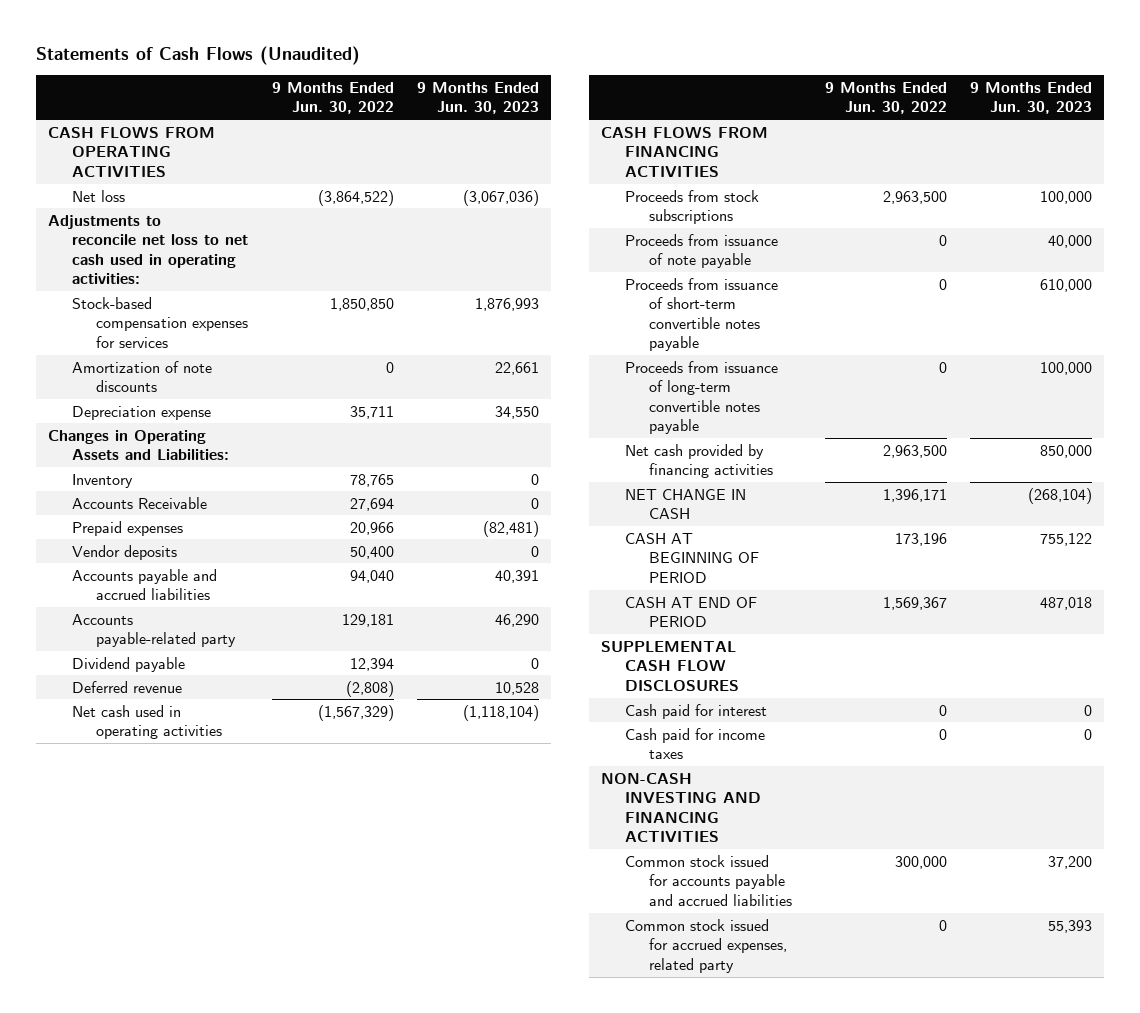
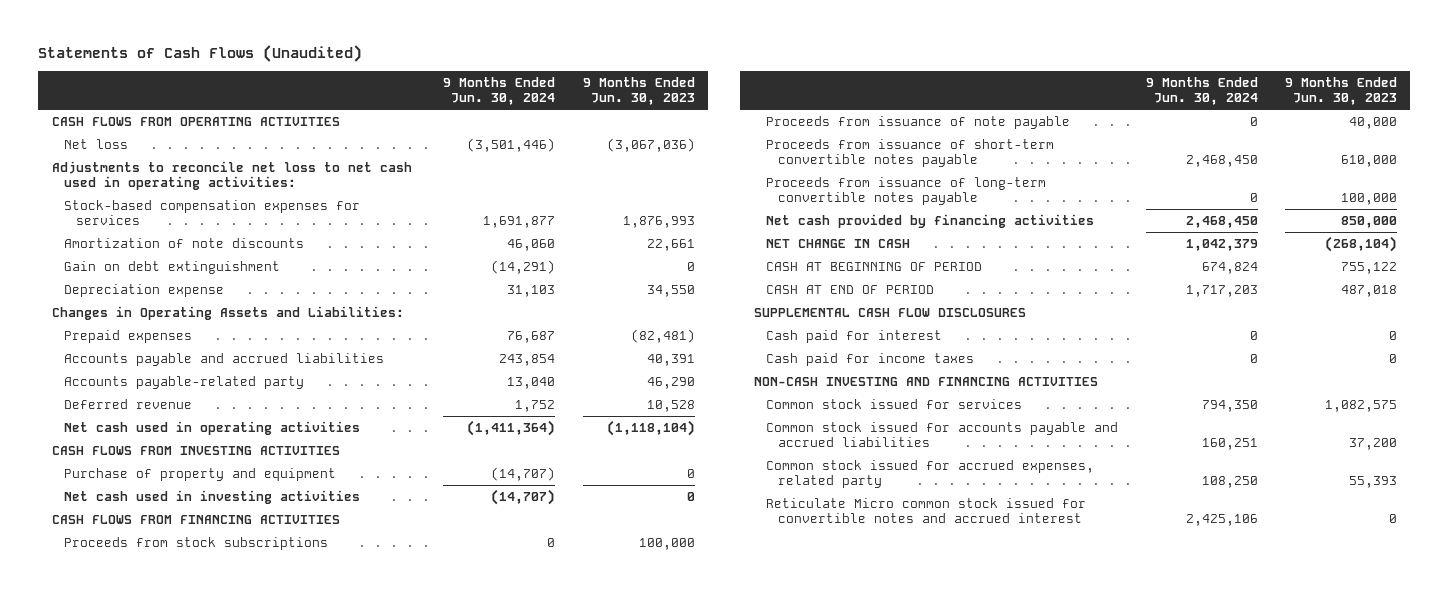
[271,81,394,115] 9 Months Ended Jun. 30, 2022 -> none
none -> [443,76,556,106] 9 Months Ended Jun. 30, 2024
none -> [64,260,281,274] Gain on debt extinguishment
[71,473,133,488] Inventory -> none
[71,496,207,509] Accounts Receivable -> none
[71,544,177,560] Vendor deposits -> none
[71,656,185,672] Dividend payable -> none
none -> [52,445,341,455] CASH FLOWS FROM INVESTING ACTIVITIES
none -> [64,467,337,481] Purchase of property and equipment
none -> [64,489,361,504] Net cash used in investing activities
none -> [766,398,1023,409] Common stock issued for services
none -> [766,497,1087,524] Reticulate Micro common stock issued for convertible notes and accrued interest

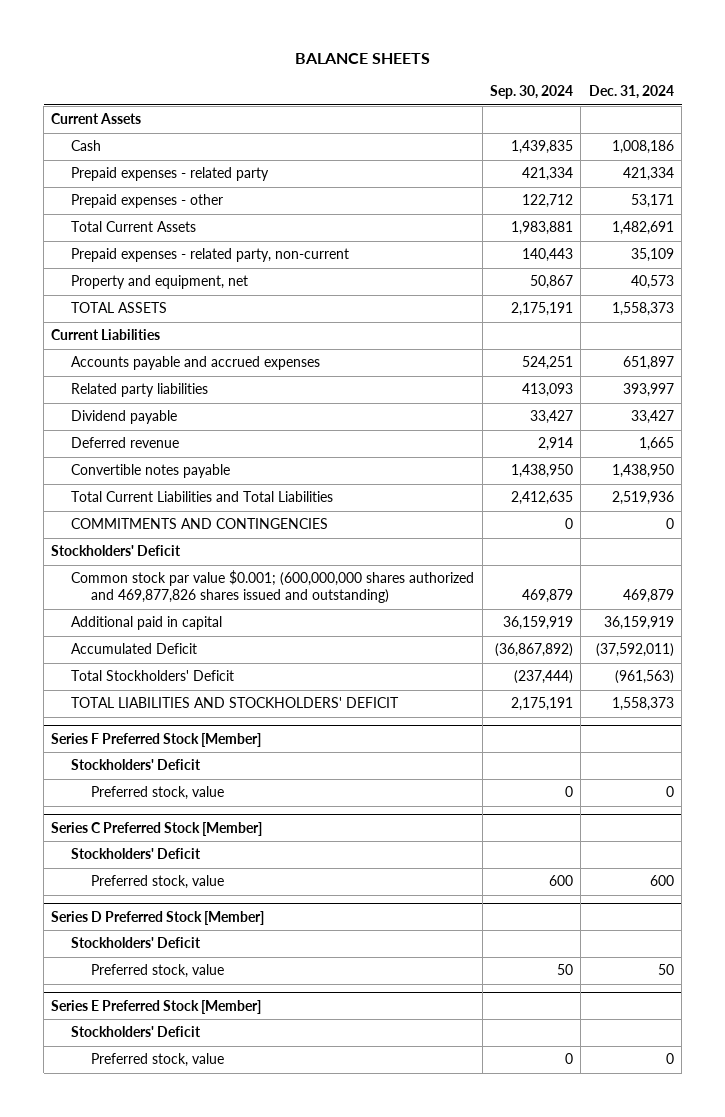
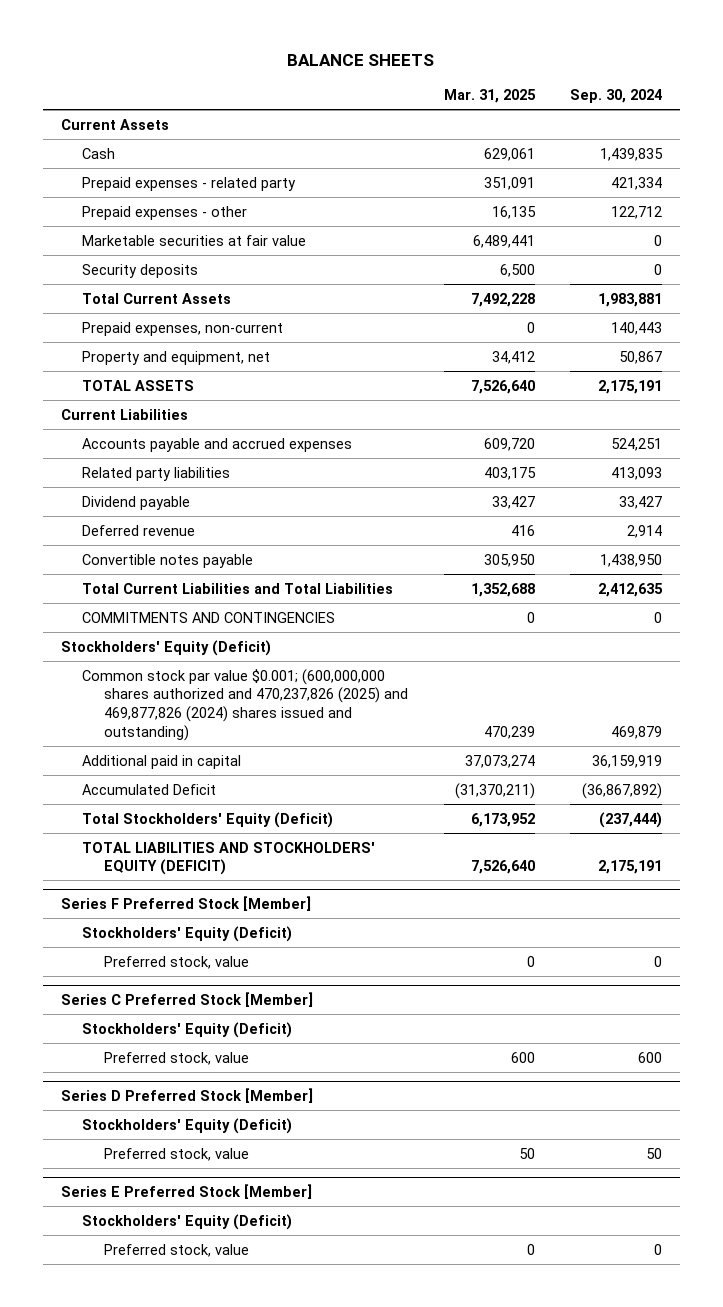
[588,85,674,100] Dec. 31, 2024 -> none
none -> [443,89,536,104] Mar. 31, 2025
none -> [82,234,307,246] Marketable securities at fair value
none -> [82,263,199,278] Security deposits
[71,248,350,263] Prepaid expenses - related party, non-current -> [82,321,284,336] Prepaid expenses, non-current
[51,545,182,557] Stockholders' Deficit -> [60,639,271,656] Stockholders' Equity (Deficit)
[71,570,475,603] Common stock par value $0.001; (600,000,000 shares authorized and 469,877,826 shares issued and outstanding) -> [82,668,409,741] Common stock par value $0.001; (600,000,000 shares authorized and 470,237,826 (2025) and 469,877,826 (2024) shares issued and outstanding)
[71,670,235,682] Total Stockholders' Deficit -> [82,811,334,828] Total Stockholders' Equity (Deficit)
[71,697,400,709] TOTAL LIABILITIES AND STOCKHOLDERS' DEFICIT -> [82,841,376,876] TOTAL LIABILITIES AND STOCKHOLDERS' EQUITY (DEFICIT)
[71,759,202,771] Stockholders' Deficit -> [82,925,293,942] Stockholders' Equity (Deficit)
[71,848,202,860] Stockholders' Deficit -> [82,1021,293,1038] Stockholders' Equity (Deficit)
[71,937,202,949] Stockholders' Deficit -> [82,1117,293,1134] Stockholders' Equity (Deficit)
[71,1026,202,1038] Stockholders' Deficit -> [82,1213,293,1230] Stockholders' Equity (Deficit)

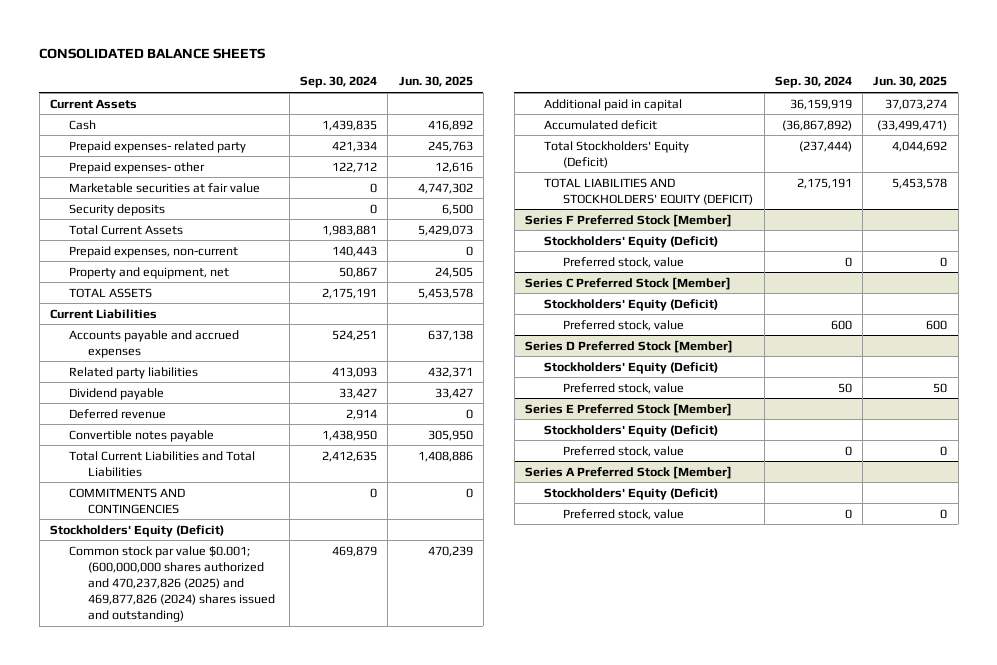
[287,53,435,66] BALANCE SHEETS -> [39,48,266,60] CONSOLIDATED BALANCE SHEETS
[443,89,536,104] Mar. 31, 2025 -> none
none -> [398,76,473,88] Jun. 30, 2025
[82,176,297,191] Prepaid expenses - related party -> [69,140,247,153] Prepaid expenses- related party
[82,205,248,220] Prepaid expenses - other -> [69,161,206,174] Prepaid expenses- other
[82,783,217,795] Accumulated Deficit -> [544,119,658,130] Accumulated deficit
none -> [524,465,732,479] Series A Preferred Stock [Member]
none -> [544,487,719,500] Stockholders' Equity (Deficit)
none -> [563,508,685,520] Preferred stock, value

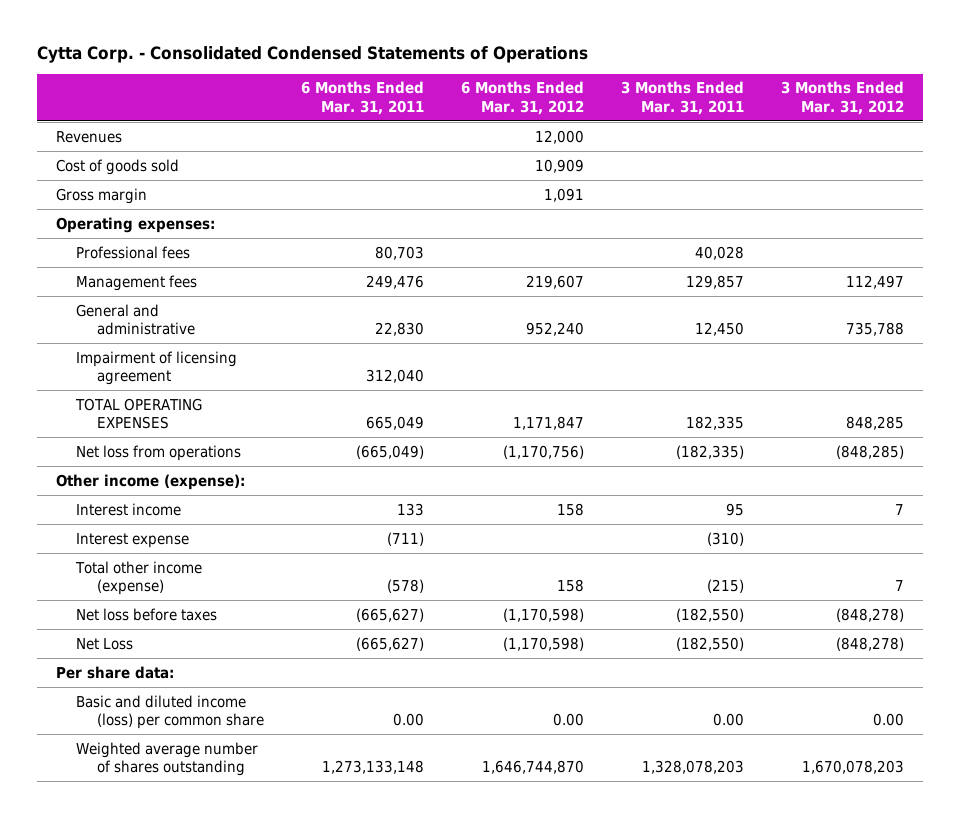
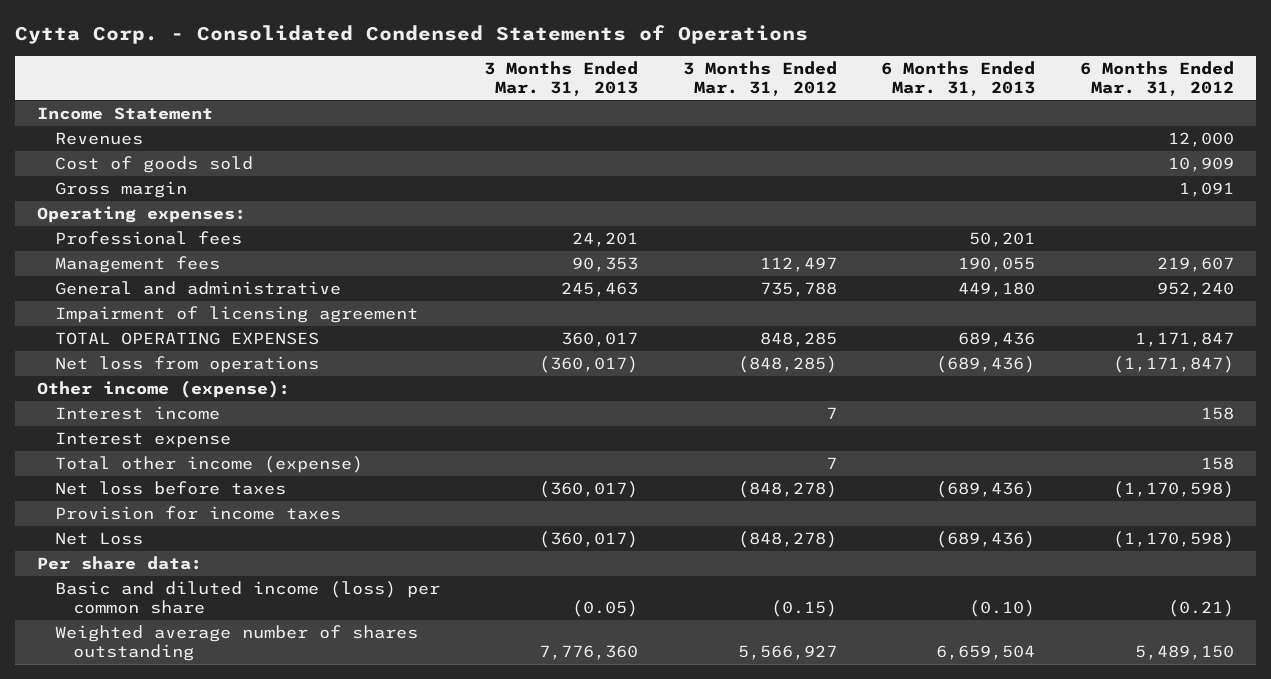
[300,81,424,115] 6 Months Ended Mar. 31, 2011 -> none
[621,81,745,115] 3 Months Ended Mar. 31, 2011 -> none
none -> [484,61,639,96] 3 Months Ended Mar. 31, 2013
none -> [881,61,1036,96] 6 Months Ended Mar. 31, 2013
none -> [37,107,214,121] Income Statement
[503,444,585,459] (1,170,756) -> [1112,356,1234,374] (1,171,847)
none -> [55,506,342,521] Provision for income taxes
[553,712,585,726] 0.00 -> [1167,599,1234,617] (0.21)
[873,712,905,726] 0.00 -> [770,599,837,617] (0.15)
[482,759,585,774] 1,646,744,870 -> [1134,644,1234,660] 5,489,150
[802,759,905,774] 1,670,078,203 -> [737,644,837,660] 5,566,927

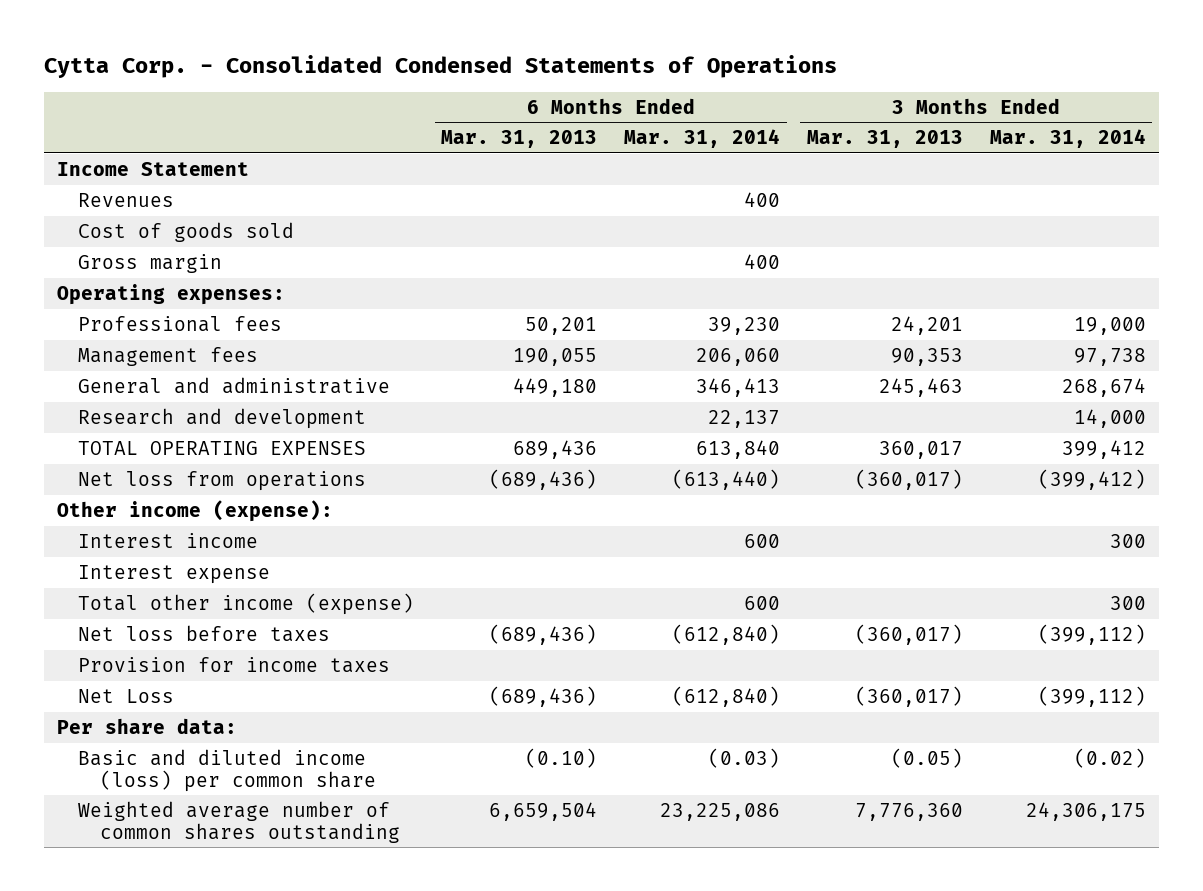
[682,61,837,96] 3 Months Ended Mar. 31, 2012 -> none
[1079,61,1234,96] 6 Months Ended Mar. 31, 2012 -> none
none -> [624,129,781,149] Mar. 31, 2014
none -> [989,129,1146,149] Mar. 31, 2014
[55,306,419,324] Impairment of licensing agreement -> none
none -> [78,407,367,429] Research and development
[55,625,419,661] Weighted average number of shares outstanding -> [78,800,401,843] Weighted average number of common shares outstanding

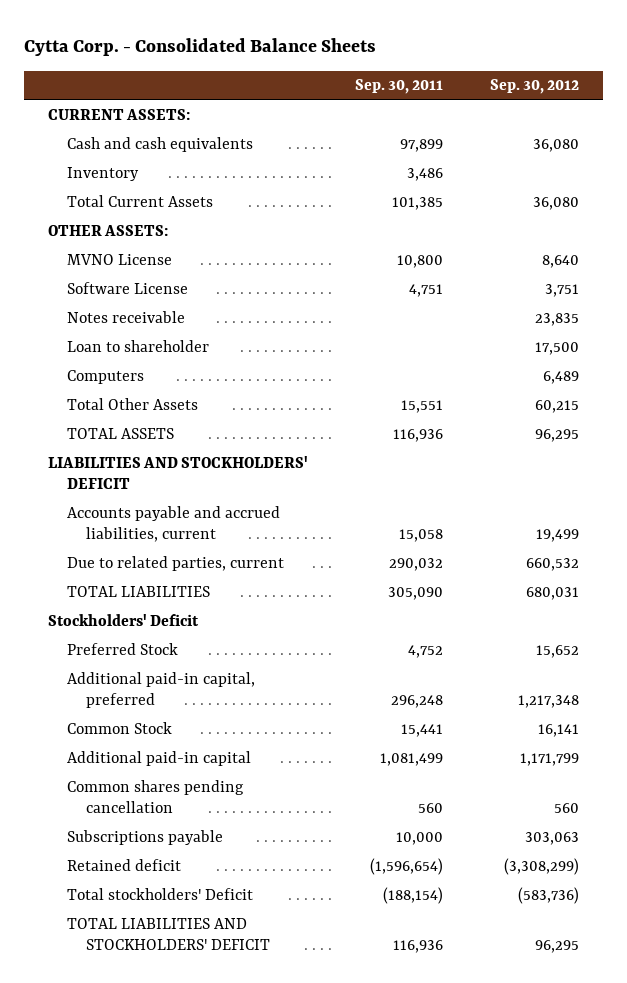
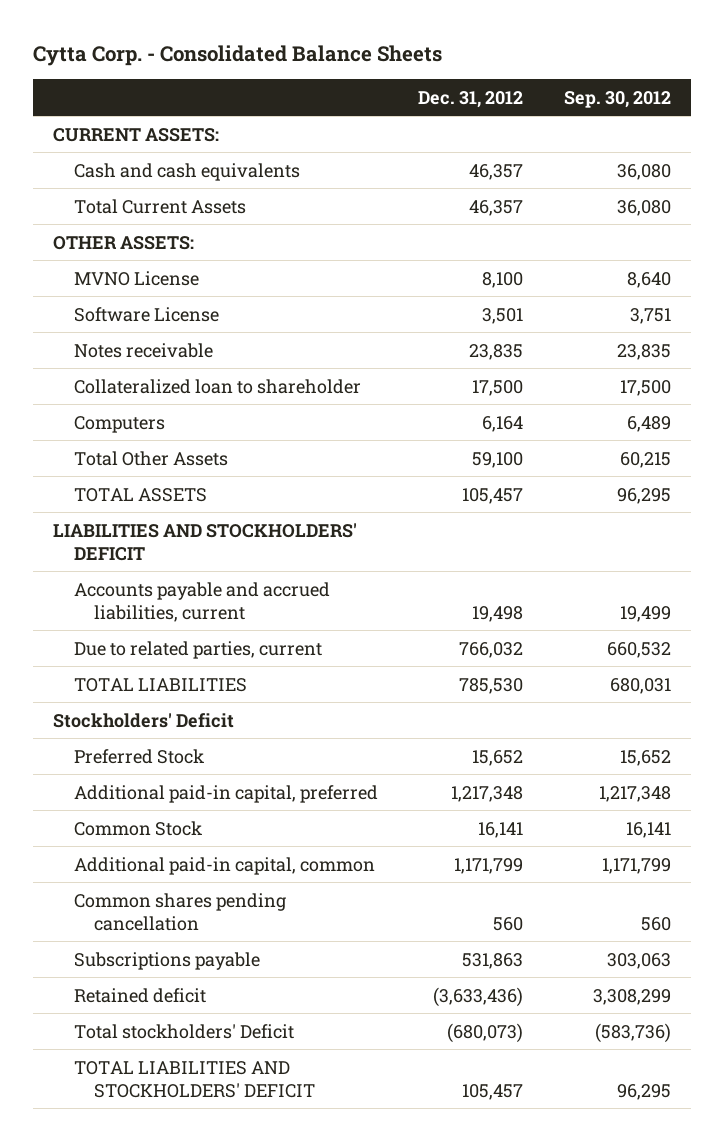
[355,79,444,95] Sep. 30, 2011 -> none
none -> [418,90,524,108] Dec. 31, 2012
[66,166,139,181] Inventory -> none
[66,339,209,352] Loan to shareholder -> [73,378,361,394] Collateralized loan to shareholder
[66,750,251,766] Additional paid-in capital -> [73,856,375,875] Additional paid-in capital, common
[504,857,580,875] (3,308,299) -> [592,988,671,1005] 3,308,299

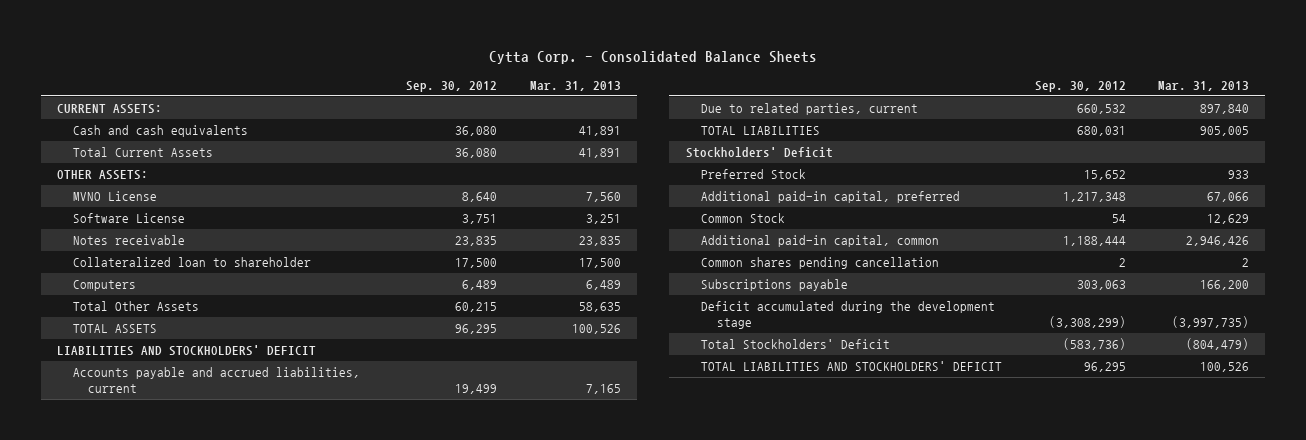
[418,90,524,108] Dec. 31, 2012 -> none
none -> [529,81,621,92] Mar. 31, 2013
[625,821,671,838] 16,141 -> [1111,214,1126,224] 54
[601,857,671,874] 1,171,799 -> [1062,236,1126,247] 1,188,444
[640,916,671,931] 560 -> [1118,258,1126,268] 2
[73,987,206,1003] Retained deficit -> none
none -> [701,301,996,330] Deficit accumulated during the development stage
[73,1023,294,1039] Total stockholders' Deficit -> [701,339,891,350] Total Stockholders' Deficit

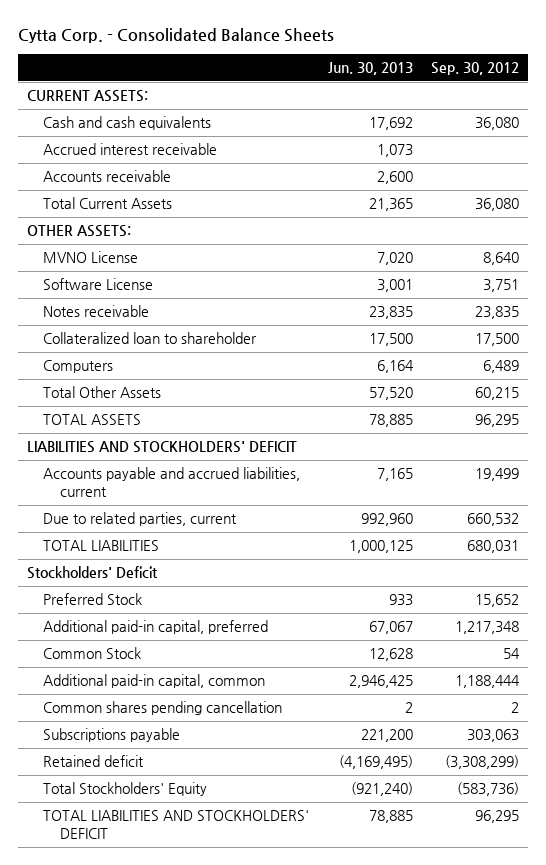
[529,81,621,92] Mar. 31, 2013 -> none
none -> [327,62,413,76] Jun. 30, 2013
none -> [43,143,218,156] Accrued interest receivable
none -> [43,170,172,183] Accounts receivable
[701,301,996,330] Deficit accumulated during the development stage -> [43,755,145,768] Retained deficit
[701,339,891,350] Total Stockholders' Deficit -> [43,782,208,797] Total Stockholders' Equity

